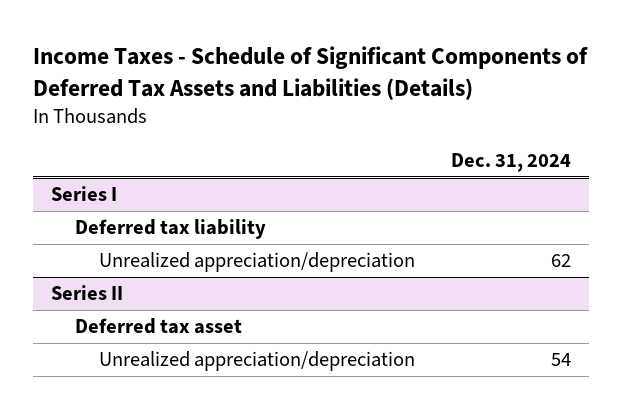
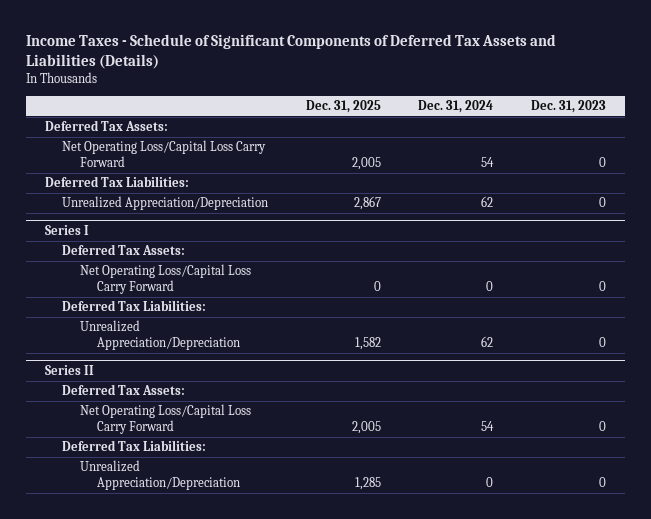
none -> [305,100,381,114] Dec. 31, 2025
none -> [531,100,607,114] Dec. 31, 2023
none -> [44,120,168,132] Deferred Tax Assets:
none -> [62,140,267,167] Net Operating Loss/Capital Loss Carry Forward
none -> [44,176,189,188] Deferred Tax Liabilities:
none -> [62,196,269,211] Unrealized Appreciation/Depreciation
none -> [62,244,186,256] Deferred Tax Assets:
none -> [79,264,251,294] Net Operating Loss/Capital Loss Carry Forward
[74,219,266,240] Deferred tax liability -> [62,300,207,312] Deferred Tax Liabilities:
[98,252,415,273] Unrealized appreciation/depreciation -> [79,320,240,350] Unrealized Appreciation/Depreciation
[74,318,242,335] Deferred tax asset -> [62,384,186,396] Deferred Tax Assets:
none -> [79,404,251,434] Net Operating Loss/Capital Loss Carry Forward
none -> [62,440,207,452] Deferred Tax Liabilities:
[98,351,415,372] Unrealized appreciation/depreciation -> [79,460,240,490] Unrealized Appreciation/Depreciation
[550,353,571,367] 54 -> [486,476,494,487] 0

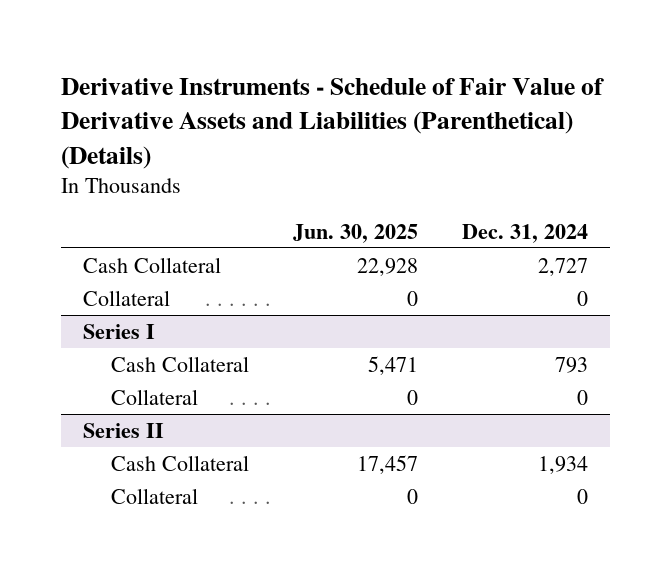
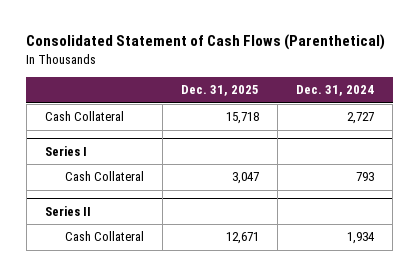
[61,78,605,169] Derivative Instruments - Schedule of Fair Value of Derivative Assets and Liabilities (Parenthetical) (Details) -> [26,34,386,51] Consolidated Statement of Cash Flows (Parenthetical)
[293,223,419,243] Jun. 30, 2025 -> none
none -> [180,85,259,97] Dec. 31, 2025
[83,289,171,306] Collateral -> none
[110,388,198,405] Collateral -> none
[110,487,198,504] Collateral -> none

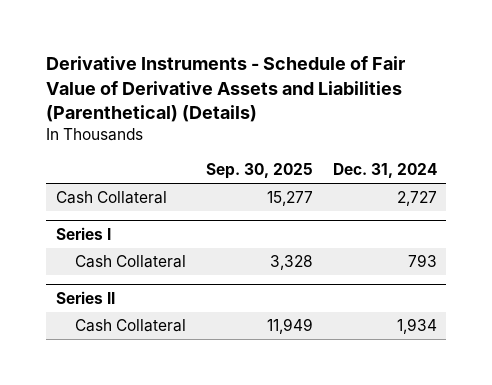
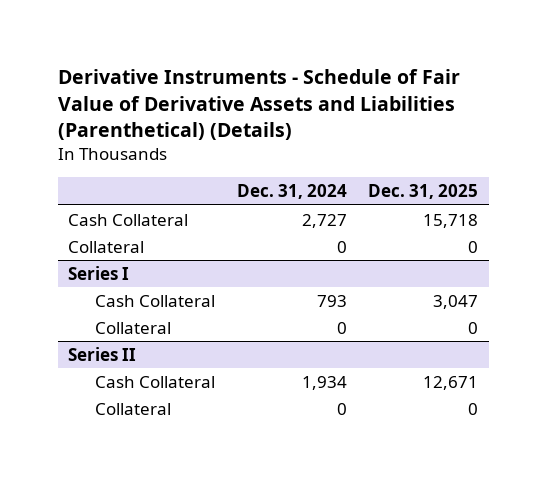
[206,163,314,180] Sep. 30, 2025 -> none
none -> [368,184,479,200] Dec. 31, 2025
none -> [68,240,145,253] Collateral
none -> [94,321,171,334] Collateral
none -> [94,402,171,415] Collateral

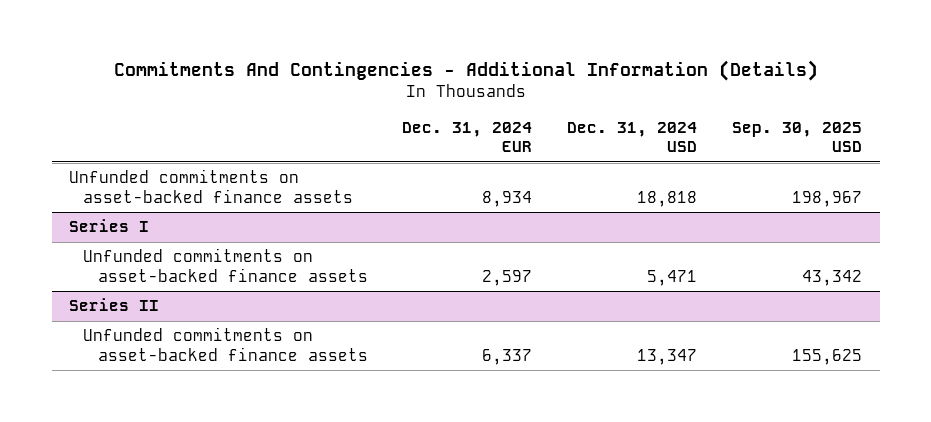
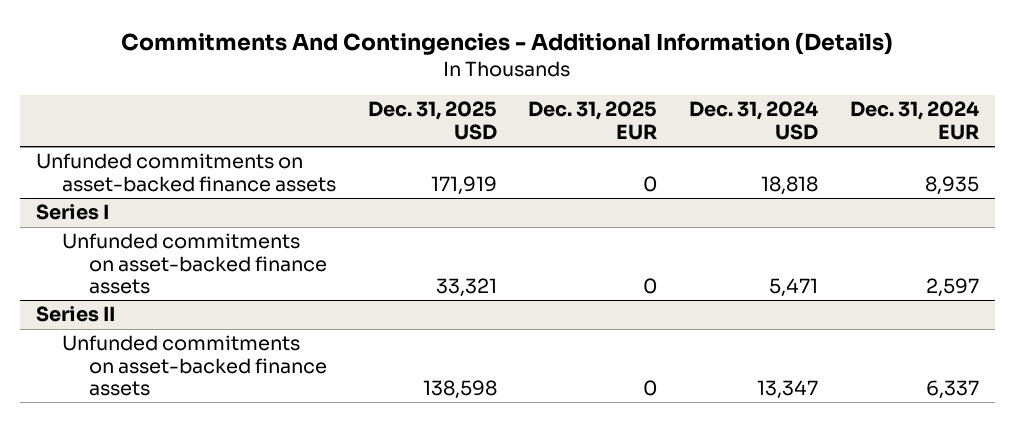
[732,122,863,153] Sep. 30, 2025 USD -> none
none -> [367,101,497,140] Dec. 31, 2025 USD
none -> [528,101,658,140] Dec. 31, 2025 EUR
[482,190,533,207] 8,934 -> [924,175,979,195] 8,935

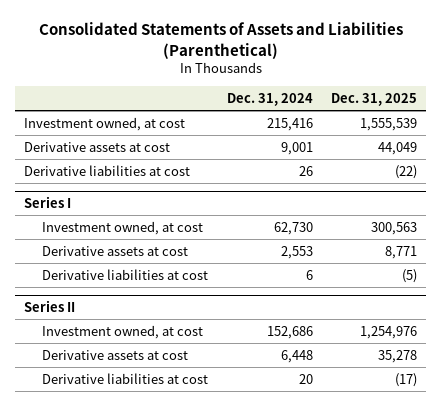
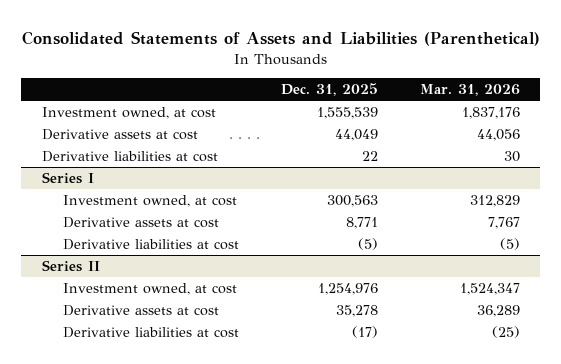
[226,92,313,106] Dec. 31, 2024 -> none
none -> [419,84,520,97] Mar. 31, 2026
[394,164,417,179] (22) -> [362,150,379,161] 22

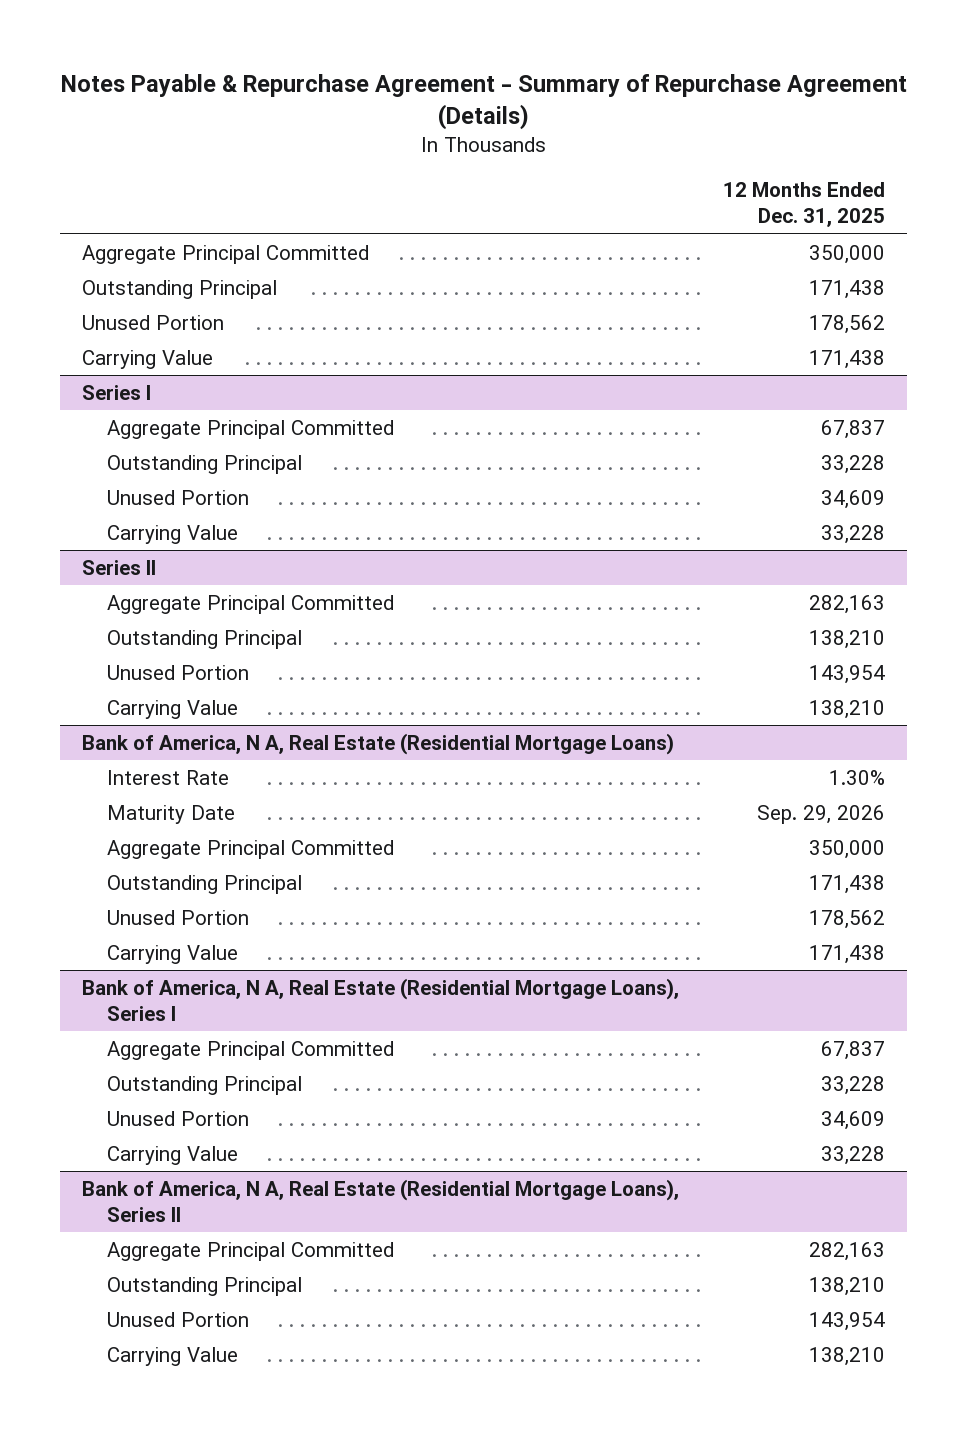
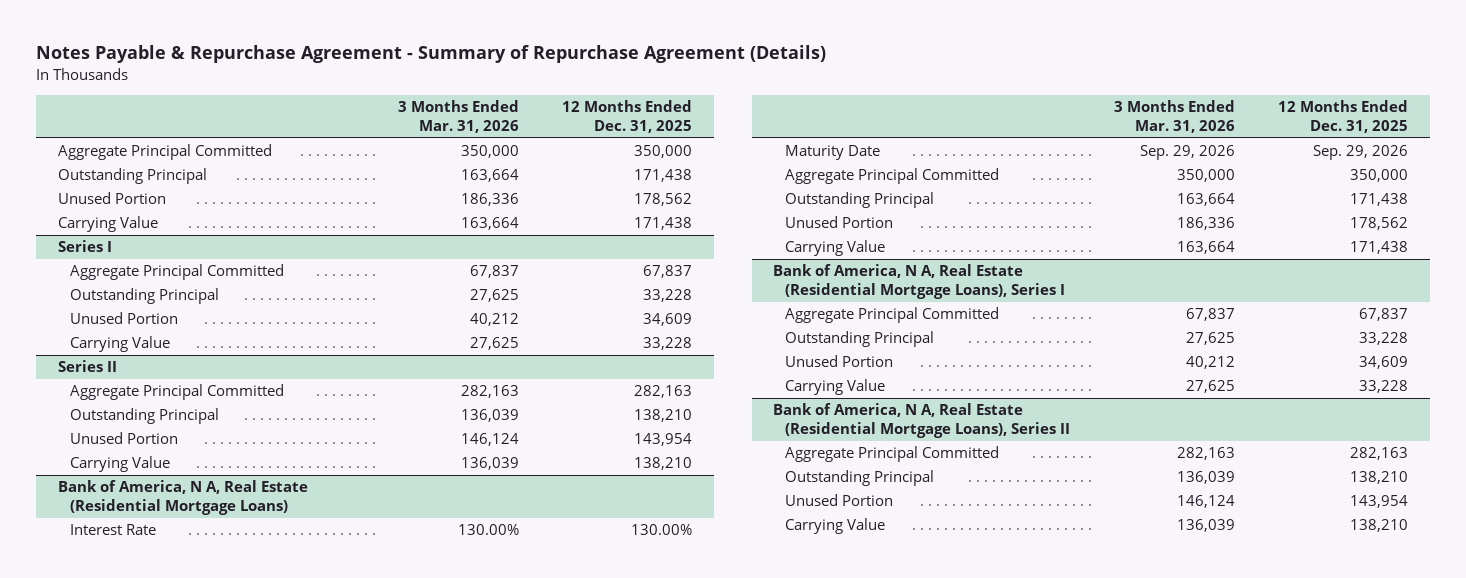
none -> [397,99,519,133] 3 Months Ended Mar. 31, 2026
[828,769,885,785] 1.30% -> [631,524,693,536] 130.00%

